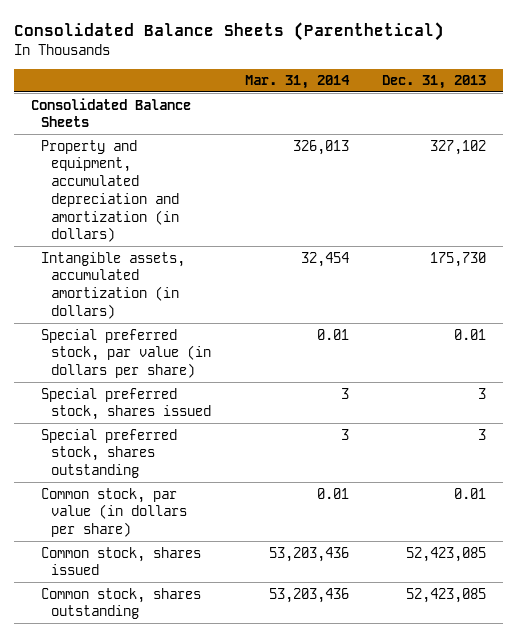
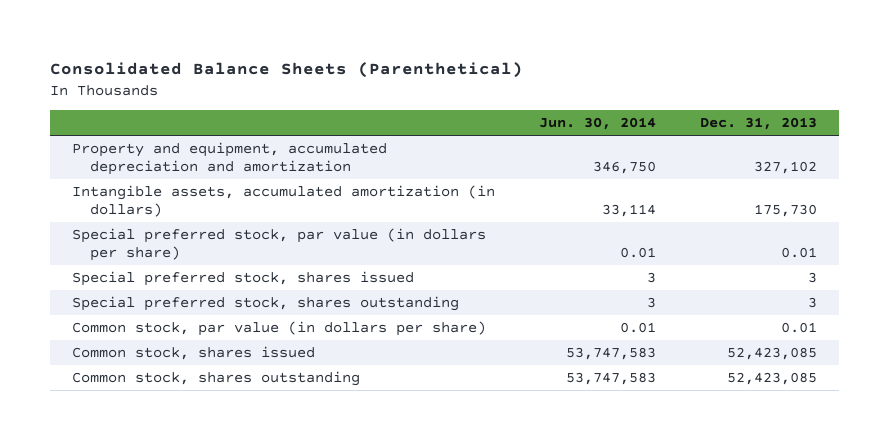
[244,75,350,90] Mar. 31, 2014 -> none
none -> [539,117,657,131] Jun. 30, 2014
[30,97,191,128] Consolidated Balance Sheets -> none
[41,139,180,243] Property and equipment, accumulated depreciation and amortization (in dollars) -> [72,142,388,175] Property and equipment, accumulated depreciation and amortization

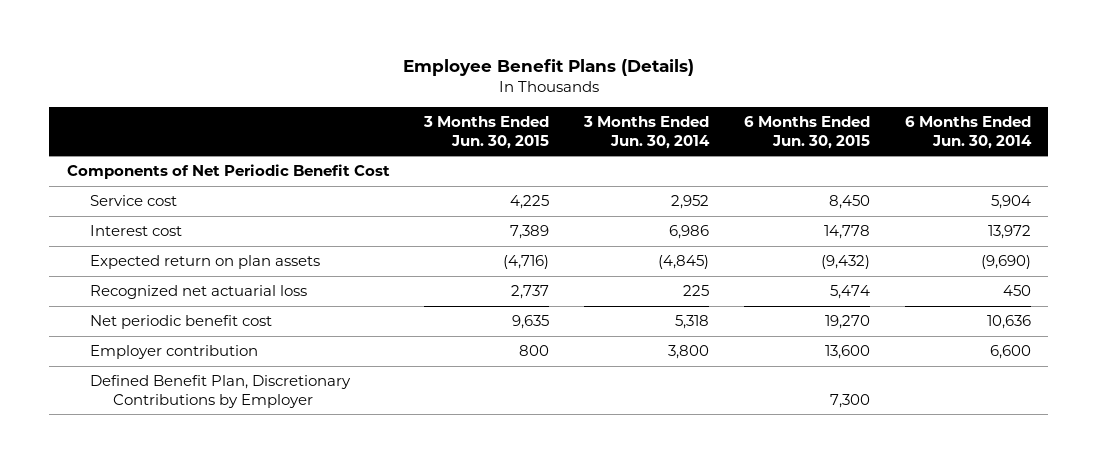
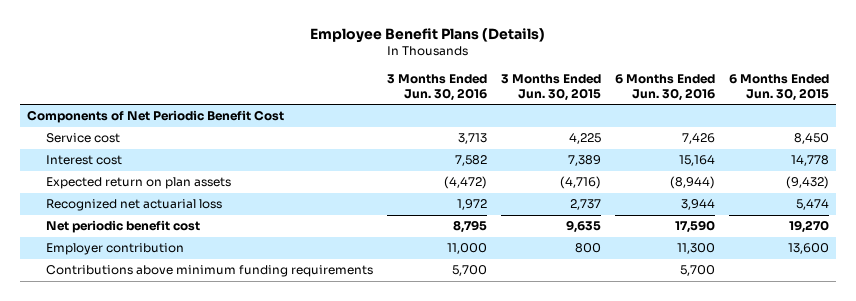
[583,115,711,149] 3 Months Ended Jun. 30, 2014 -> none
[904,115,1032,149] 6 Months Ended Jun. 30, 2014 -> none
none -> [386,73,487,101] 3 Months Ended Jun. 30, 2016
none -> [614,73,715,101] 6 Months Ended Jun. 30, 2016
[89,374,351,408] Defined Benefit Plan, Discretionary Contributions by Employer -> none
none -> [45,265,373,278] Contributions above minimum funding requirements

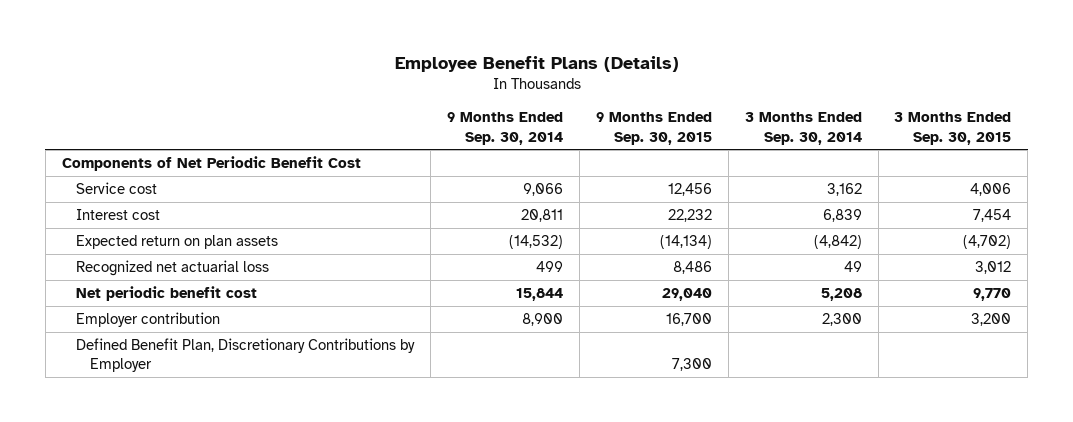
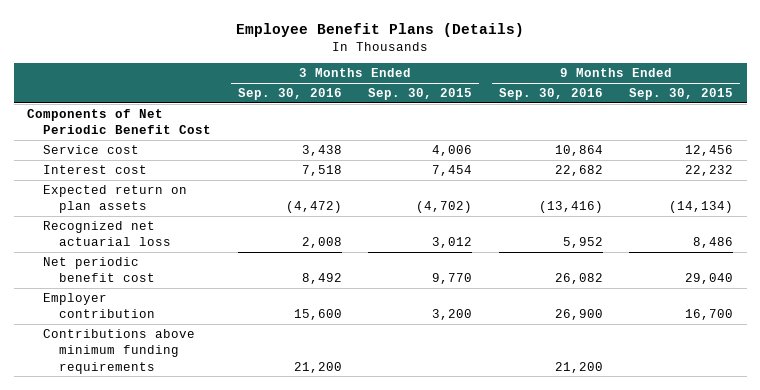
[446,112,563,145] 9 Months Ended Sep. 30, 2014 -> none
[744,112,862,145] 3 Months Ended Sep. 30, 2014 -> none
none -> [237,88,342,101] Sep. 30, 2016
none -> [498,88,603,101] Sep. 30, 2016
[75,338,415,373] Defined Benefit Plan, Discretionary Contributions by Employer -> none
none -> [43,329,196,374] Contributions above minimum funding requirements

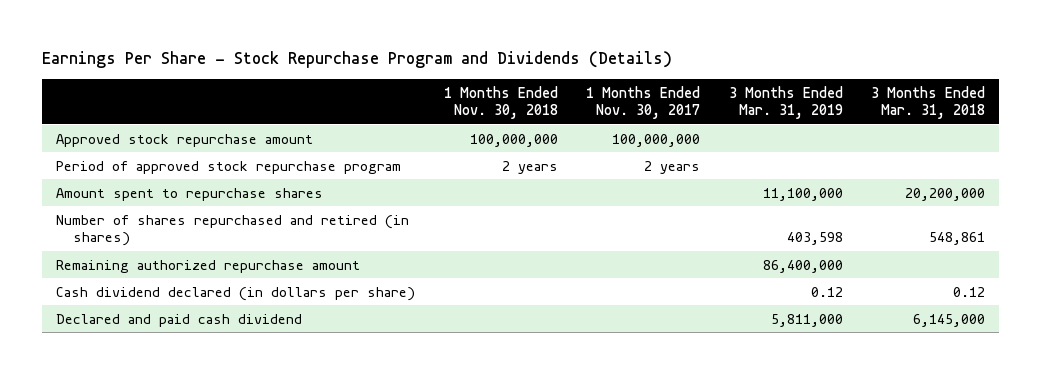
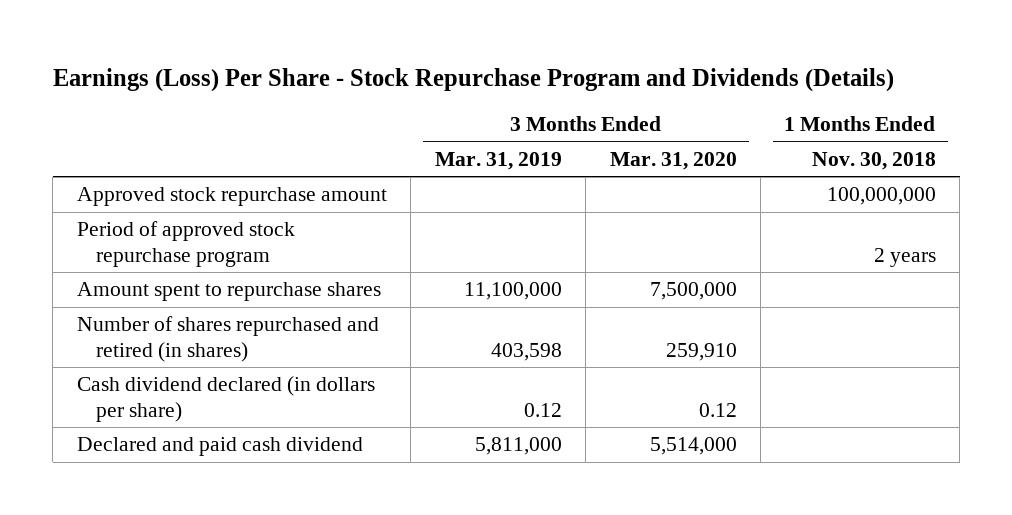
[41,51,672,69] Earnings Per Share - Stock Repurchase Program and Dividends (Details) -> [52,67,894,92] Earnings (Loss) Per Share - Stock Repurchase Program and Dividends (Details)
[586,85,701,119] 1 Months Ended Nov. 30, 2017 -> none
[871,85,986,119] 3 Months Ended Mar. 31, 2018 -> none
none -> [609,151,737,170] Mar. 31, 2020
[55,259,360,273] Remaining authorized repurchase amount -> none

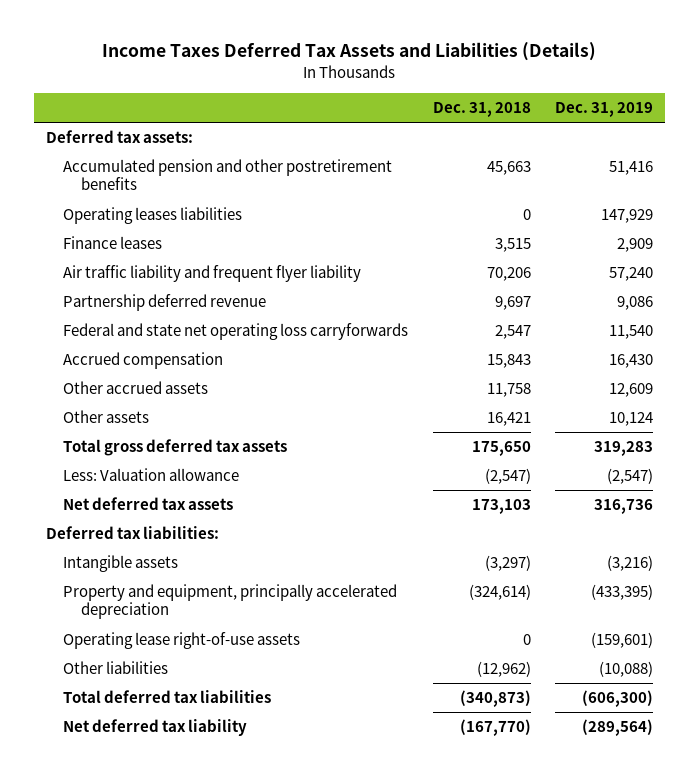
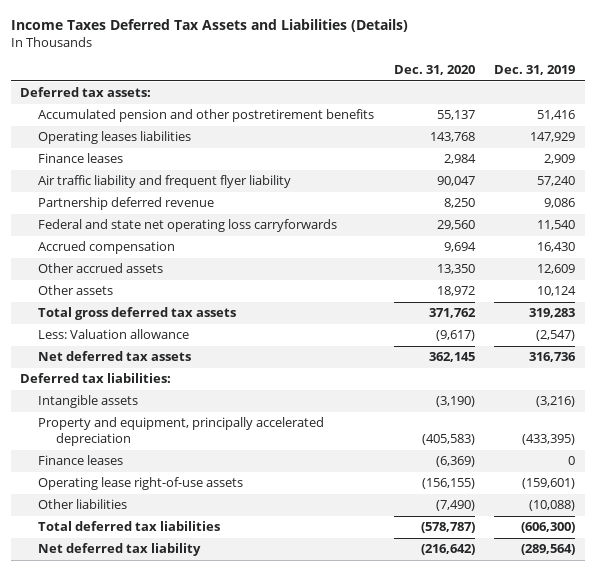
[432,102,531,118] Dec. 31, 2018 -> none
none -> [393,65,475,76] Dec. 31, 2020
none -> [38,455,124,466] Finance leases

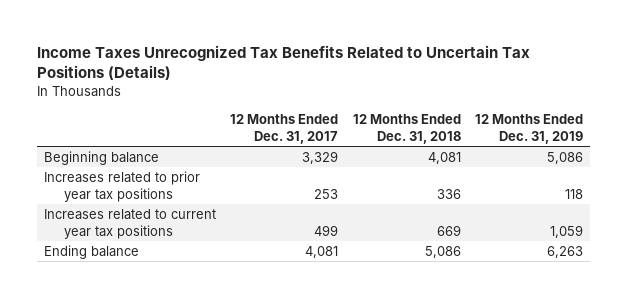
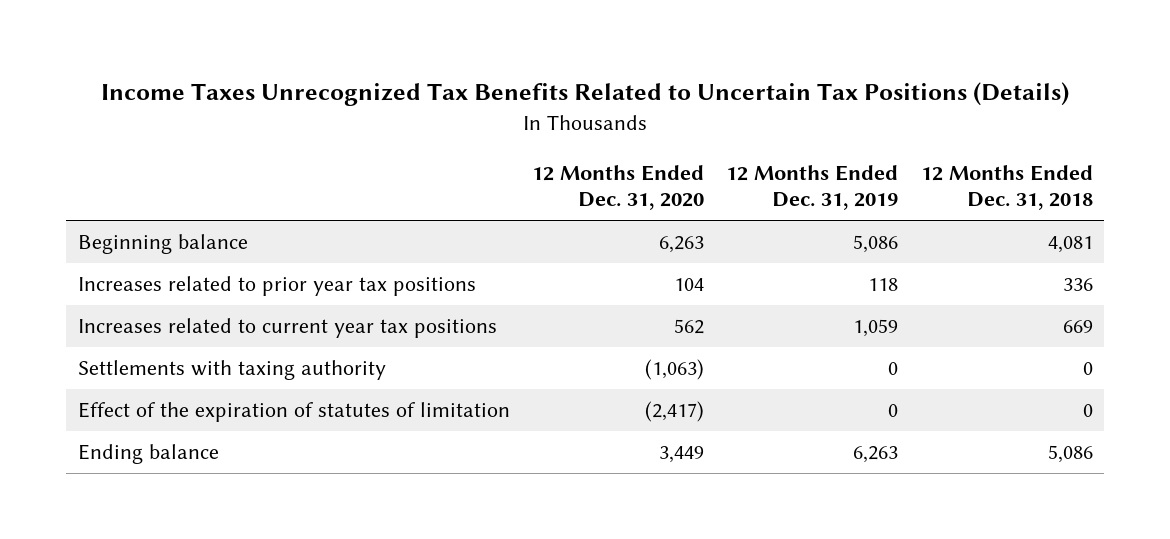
[230,114,339,145] 12 Months Ended Dec. 31, 2017 -> none
none -> [531,164,704,211] 12 Months Ended Dec. 31, 2020
none -> [77,360,386,381] Settlements with taxing authority
none -> [77,402,510,423] Effect of the expiration of statutes of limitation

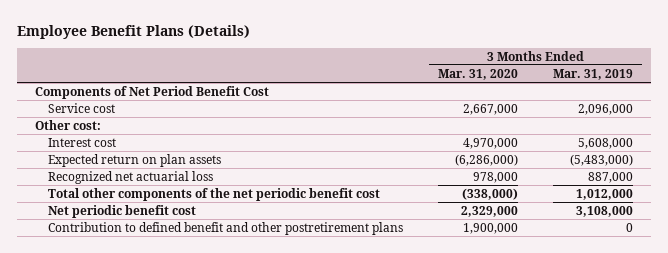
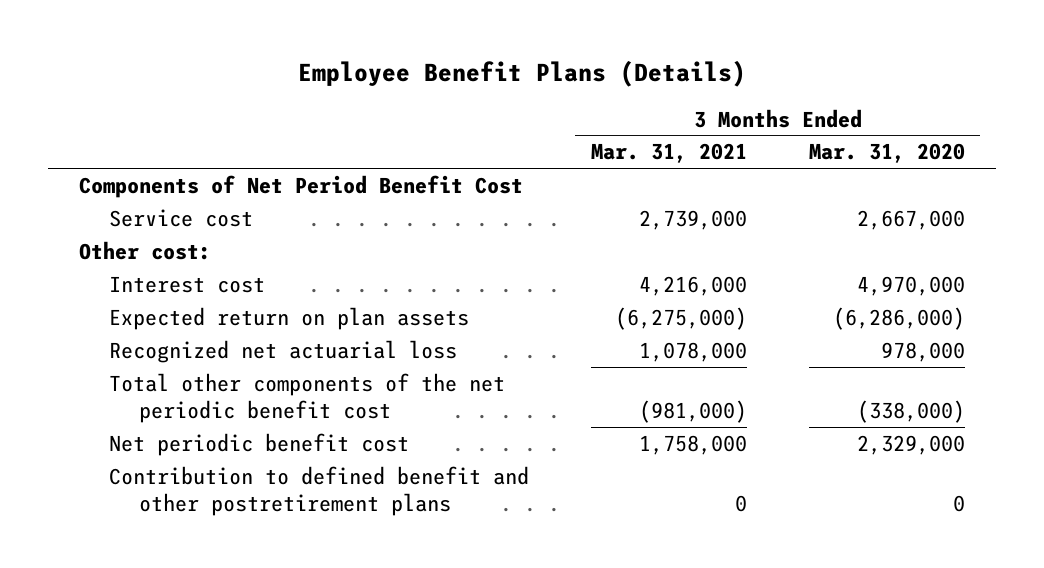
[553,68,634,80] Mar. 31, 2019 -> none
none -> [590,143,747,164] Mar. 31, 2021
[463,223,519,235] 1,900,000 -> [952,494,965,512] 0

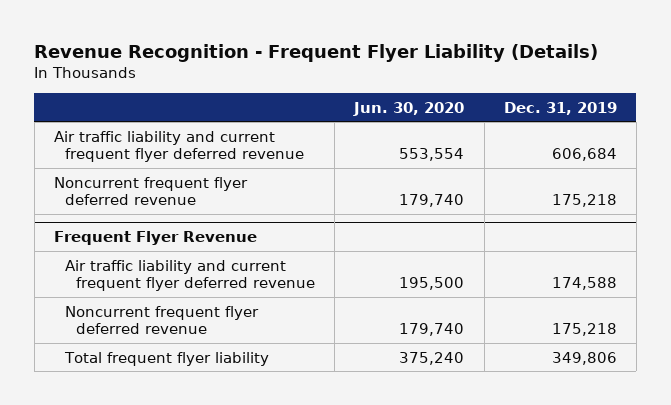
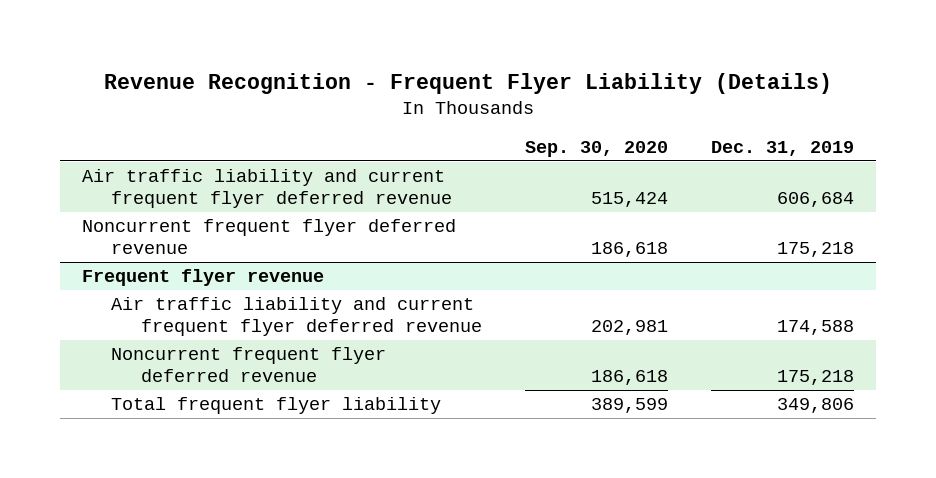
[353,101,465,116] Jun. 30, 2020 -> none
none -> [525,140,669,157] Sep. 30, 2020
[54,231,258,246] Frequent Flyer Revenue -> [81,269,324,287] Frequent flyer revenue

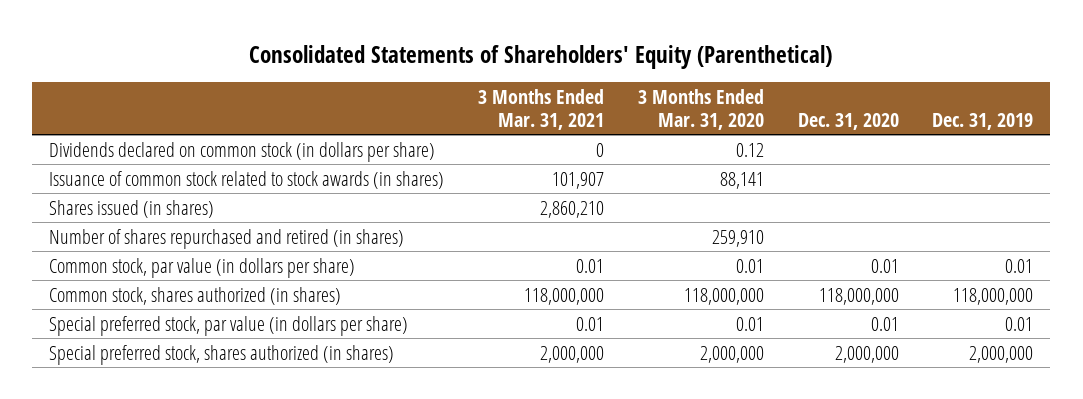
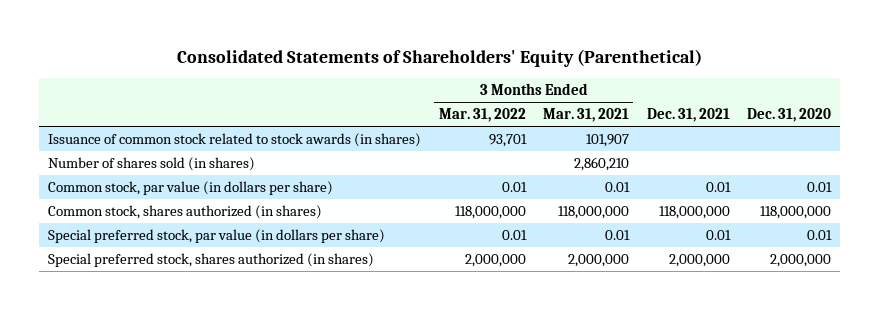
[637,88,764,130] 3 Months Ended Mar. 31, 2020 -> none
[932,112,1034,130] Dec. 31, 2019 -> none
none -> [438,108,526,123] Mar. 31, 2022
none -> [646,108,730,123] Dec. 31, 2021
[49,141,436,162] Dividends declared on common stock (in dollars per share) -> none
[49,228,405,249] Number of shares repurchased and retired (in shares) -> none
[49,199,215,218] Shares issued (in shares) -> [48,157,256,172] Number of shares sold (in shares)

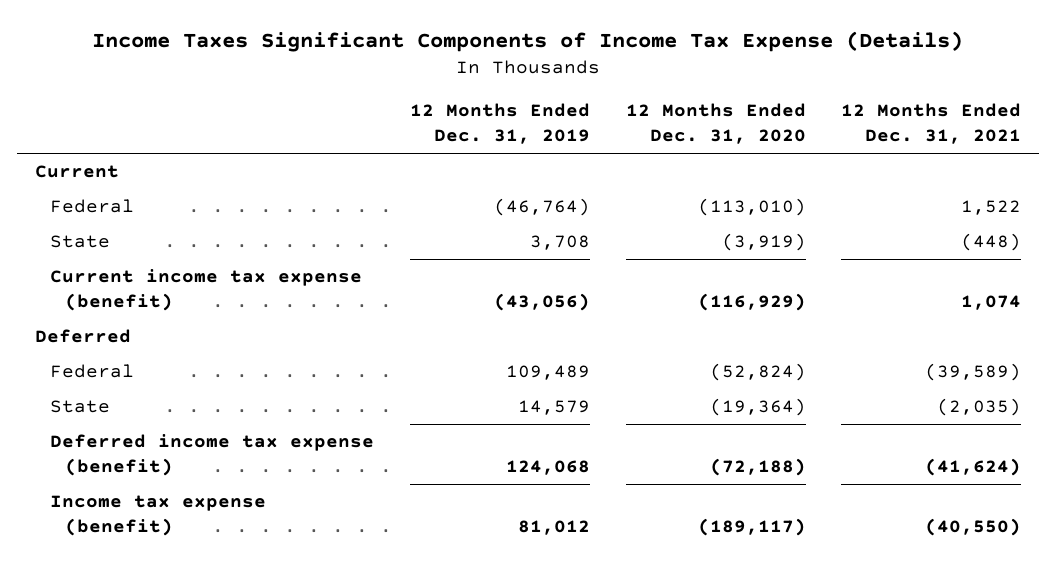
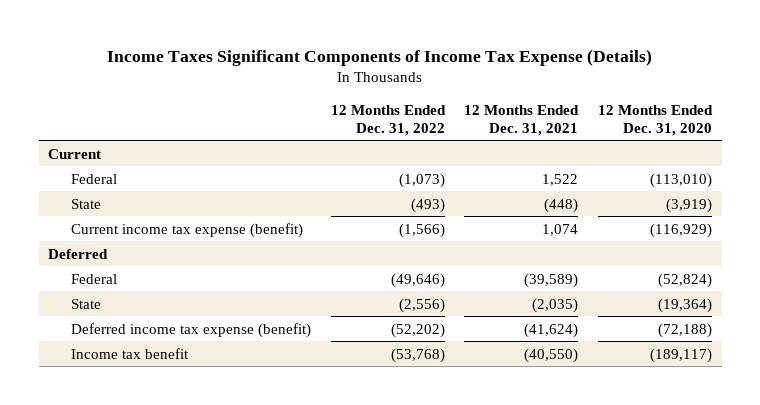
[409,103,590,145] 12 Months Ended Dec. 31, 2019 -> none
none -> [330,104,446,136] 12 Months Ended Dec. 31, 2022
[50,495,267,537] Income tax expense (benefit) -> [71,347,190,359] Income tax benefit

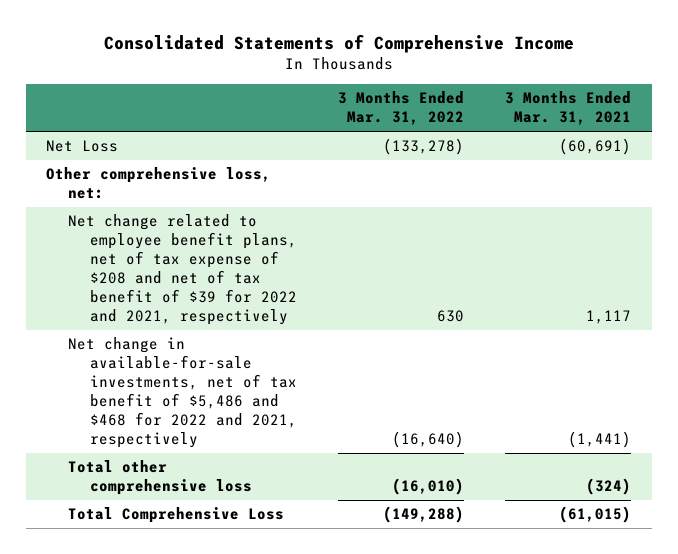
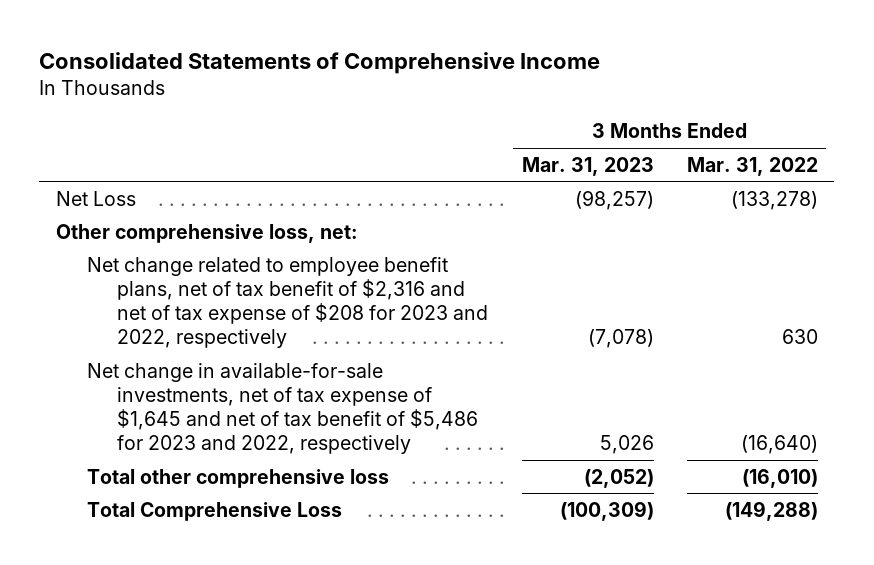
[505,91,632,126] 3 Months Ended Mar. 31, 2021 -> none
none -> [521,156,654,176] Mar. 31, 2023
[68,214,298,326] Net change related to employee benefit plans, net of tax expense of $208 and net of tax benefit of $39 for 2022 and 2021, respectively -> [86,256,489,349] Net change related to employee benefit plans, net of tax benefit of $2,316 and net of tax expense of $208 for 2023 and 2022, respectively
[68,337,298,449] Net change in available-for-sale investments, net of tax benefit of $5,486 and $468 for 2022 and 2021, respectively -> [86,362,479,455] Net change in available-for-sale investments, net of tax expense of $1,645 and net of tax benefit of $5,486 for 2023 and 2022, respectively

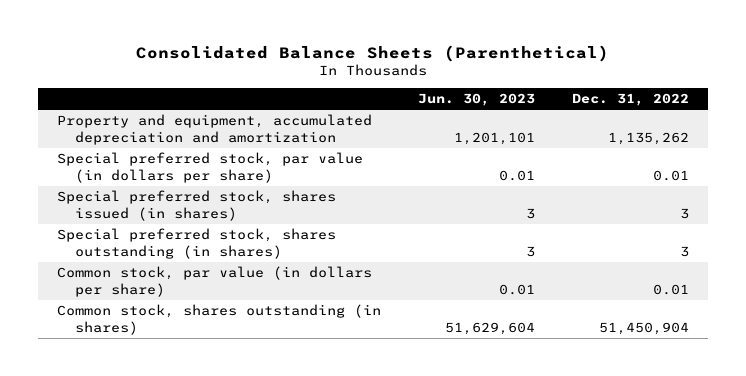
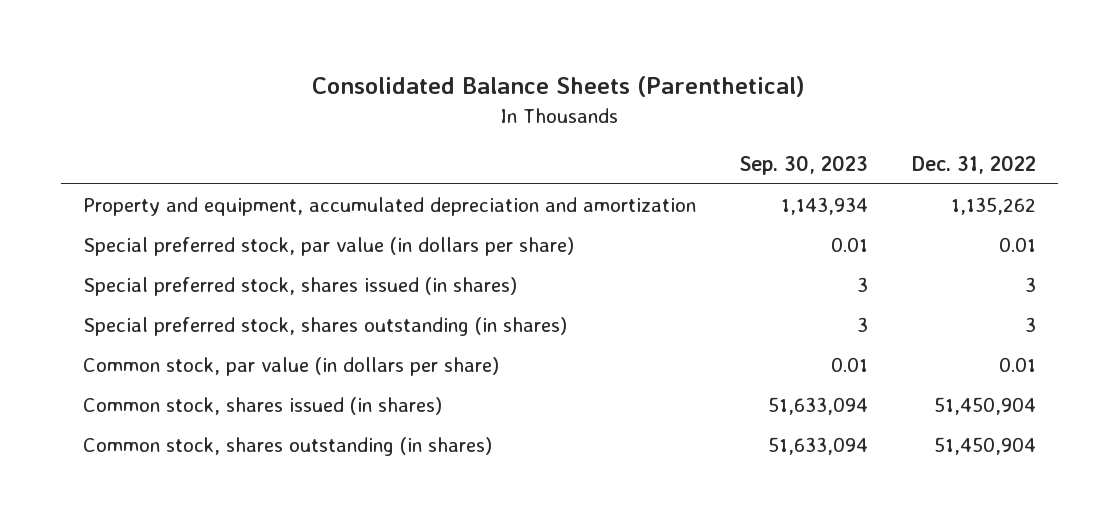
[418,93,536,107] Jun. 30, 2023 -> none
none -> [739,154,869,175] Sep. 30, 2023
none -> [83,397,443,416] Common stock, shares issued (in shares)

